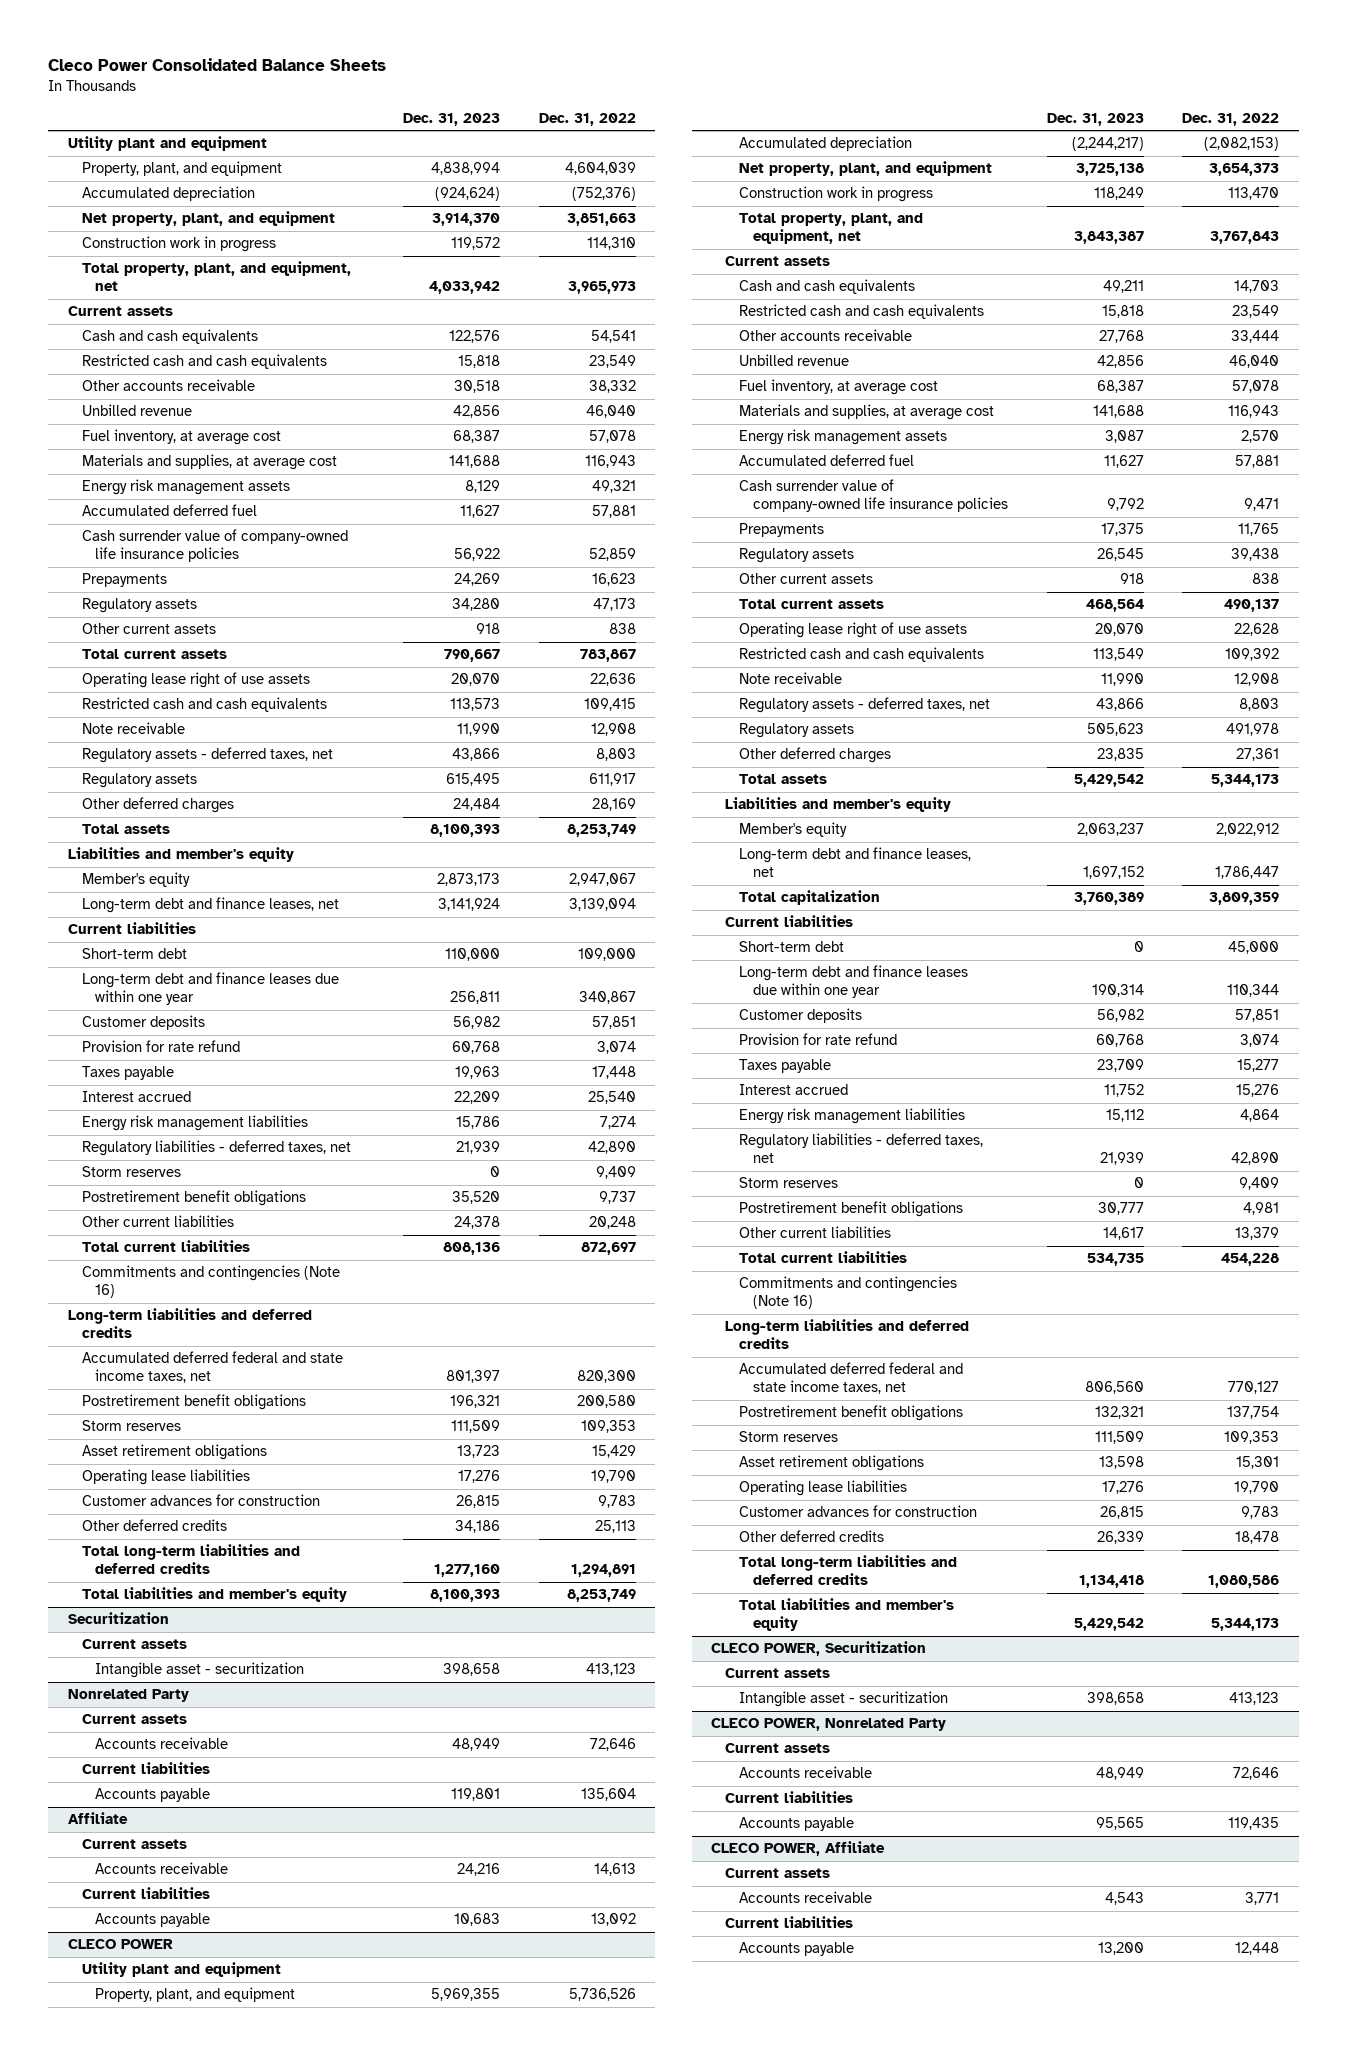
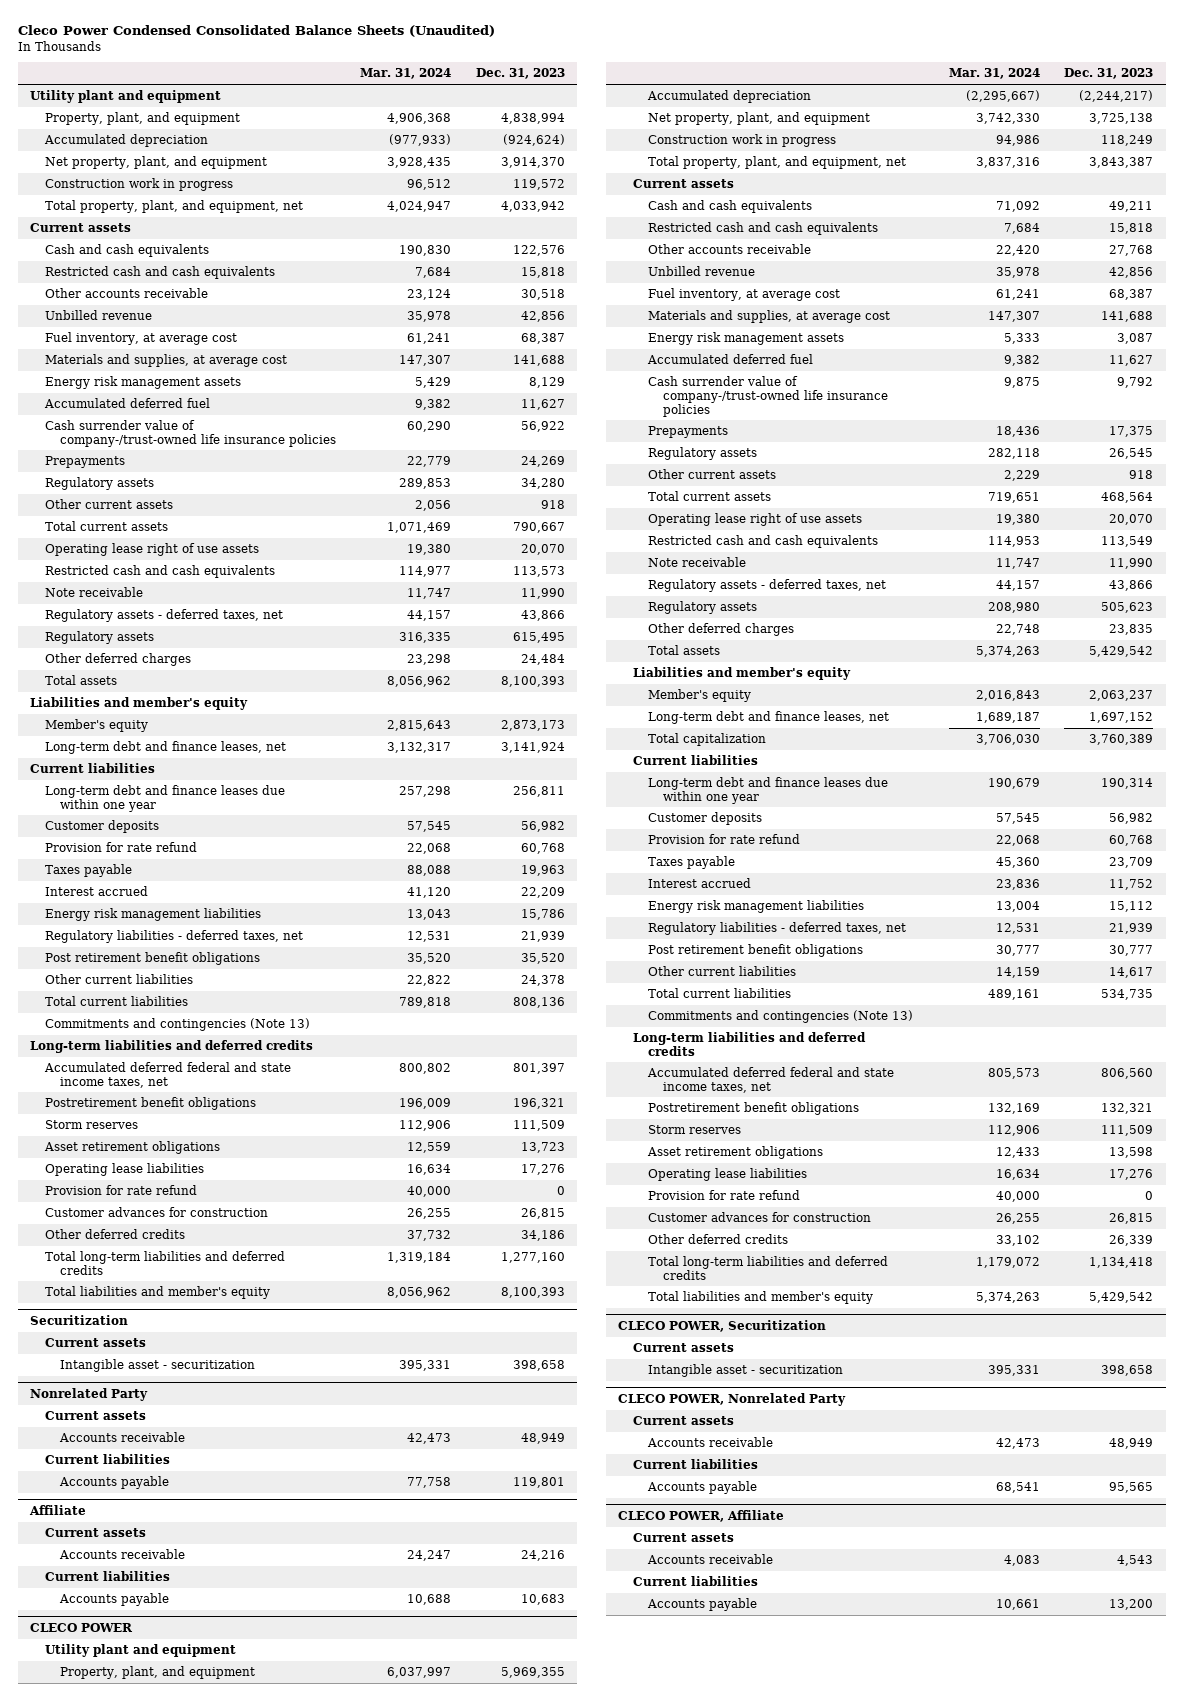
[48,58,387,72] Cleco Power Consolidated Balance Sheets -> [17,25,495,38] Cleco Power Condensed Consolidated Balance Sheets (Unaudited)
[538,112,636,126] Dec. 31, 2022 -> none
none -> [360,68,452,80] Mar. 31, 2024
[81,529,348,563] Cash surrender value of company-owned life insurance policies -> [44,420,336,447] Cash surrender value of company-/trust-owned life insurance policies
[81,948,187,960] Short-term debt -> none
[81,1166,181,1178] Storm reserves -> none
[81,1190,306,1207] Postretirement benefit obligations -> [44,952,260,966] Post retirement benefit obligations
[81,1265,340,1299] Commitments and contingencies (Note 16) -> [44,1018,310,1032] Commitments and contingencies (Note 13)
none -> [44,1185,197,1196] Provision for rate refund
[738,479,1008,513] Cash surrender value of company-owned life insurance policies -> [648,376,889,417] Cash surrender value of company-/trust-owned life insurance policies
[738,941,844,953] Short-term debt -> none
[738,1177,838,1189] Storm reserves -> none
[738,1201,963,1218] Postretirement benefit obligations -> [648,944,864,958] Post retirement benefit obligations
[738,1276,957,1310] Commitments and contingencies (Note 16) -> [648,1010,914,1024] Commitments and contingencies (Note 13)
none -> [648,1190,801,1201] Provision for rate refund

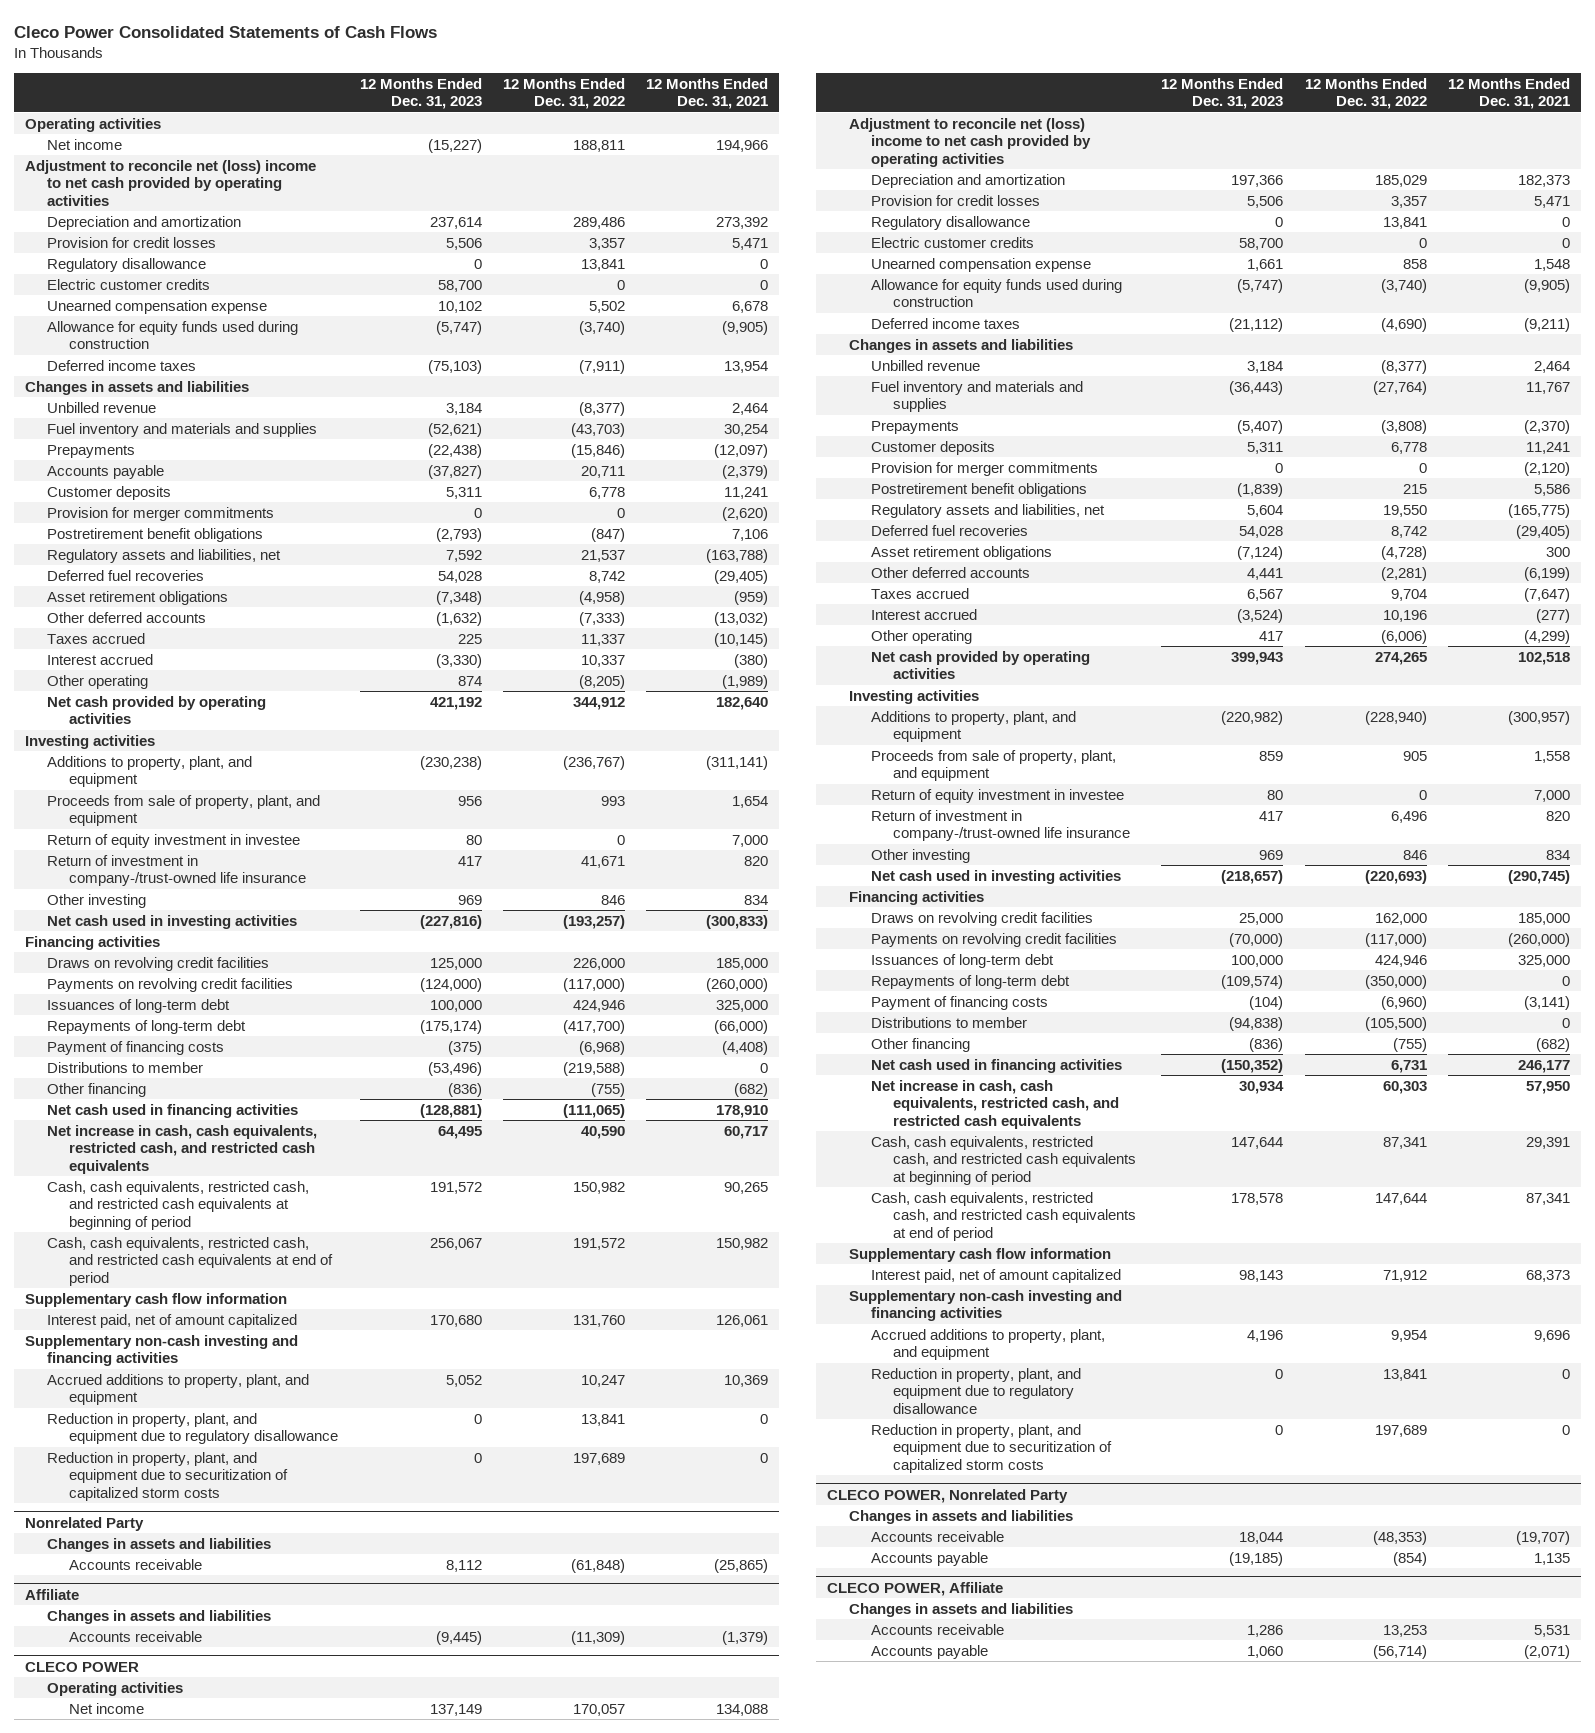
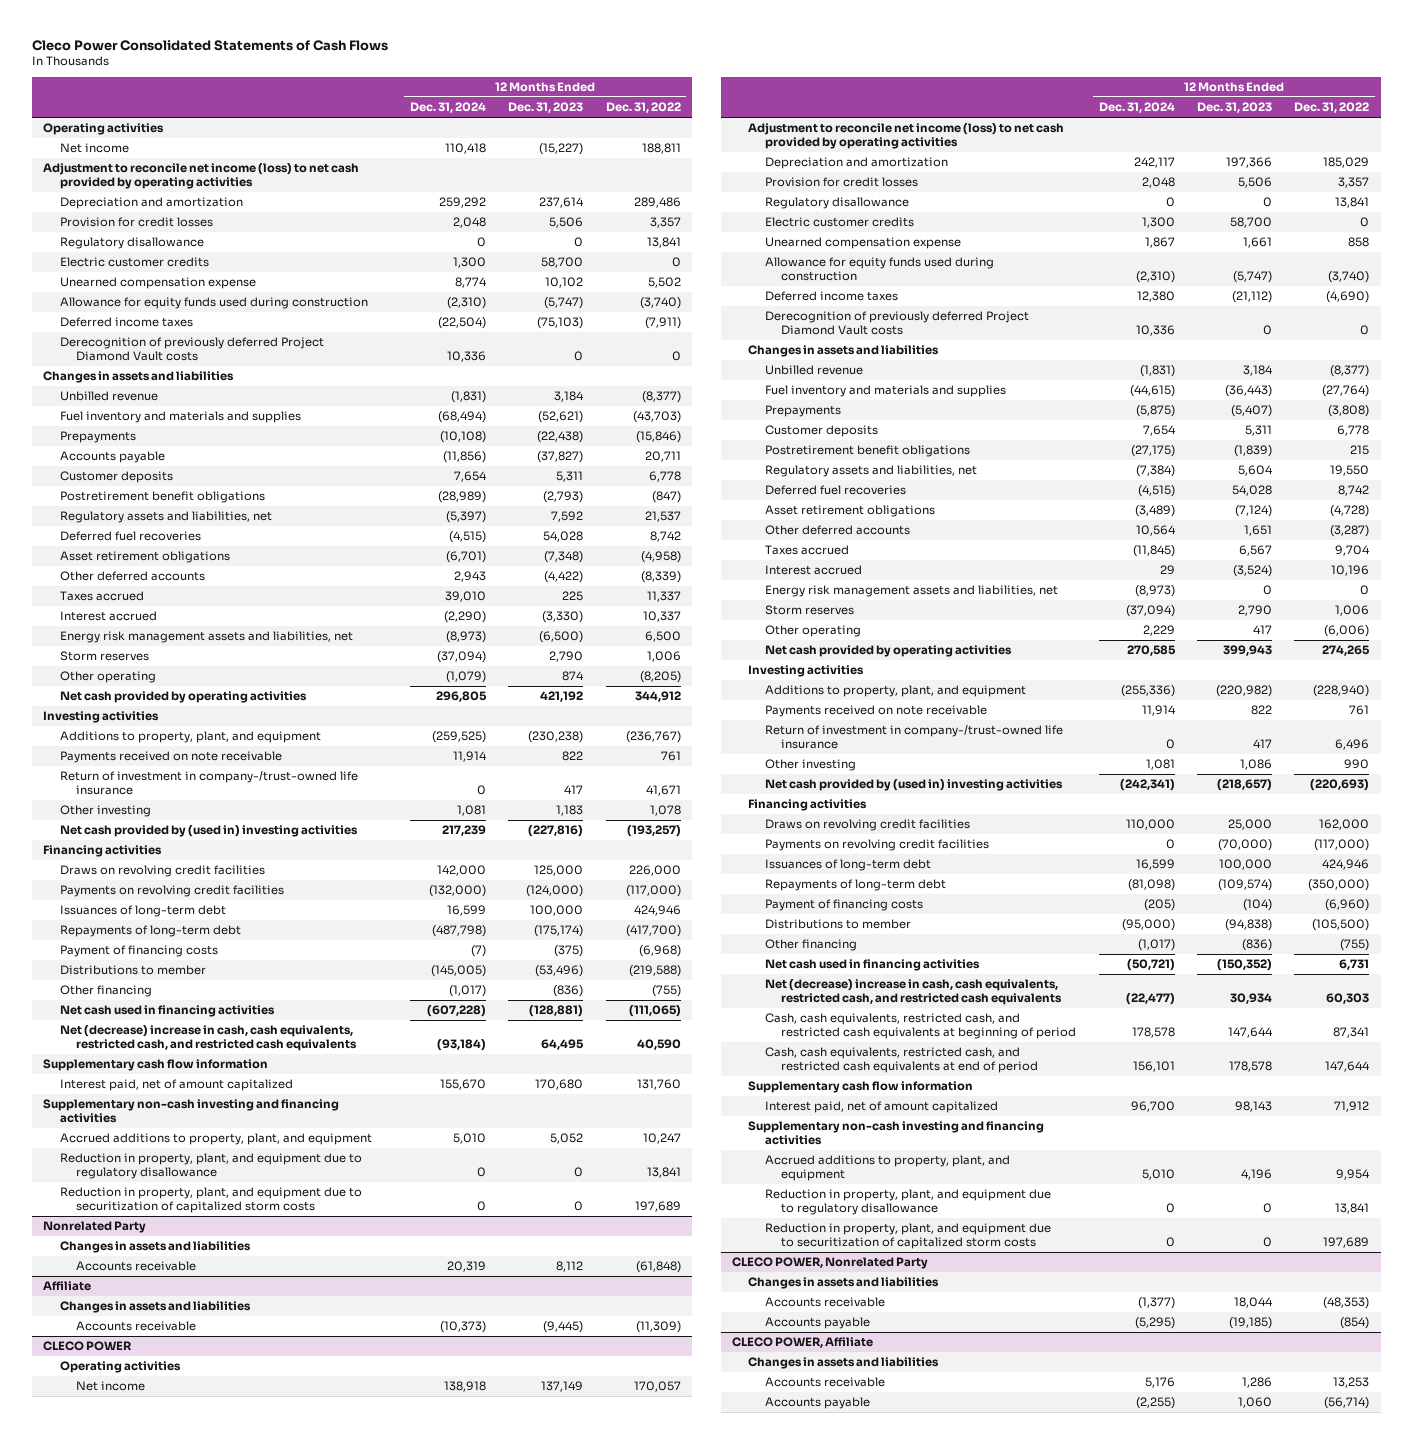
[646,77,769,110] 12 Months Ended Dec. 31, 2021 -> none
none -> [409,102,486,114] Dec. 31, 2024
[25,159,317,206] Adjustment to reconcile net (loss) income to net cash provided by operating activities -> [43,163,360,190] Adjustment to reconcile net income (loss) to net cash provided by operating activities
none -> [59,337,324,362] Derecognition of previously deferred Project Diamond Vault costs
[47,506,275,521] Provision for merger commitments -> none
[435,611,482,626] (1,632) -> [544,571,584,584] (4,422)
[578,611,625,626] (7,333) -> [640,571,681,584] (8,339)
none -> [59,631,353,644] Energy risk management assets and liabilities, net
none -> [59,651,149,662] Storm reserves
[47,794,321,827] Proceeds from sale of property, plant, and equipment -> none
[47,833,301,848] Return of equity investment in investee -> none
none -> [59,751,282,764] Payments received on note receivable
[457,894,482,905] 969 -> [556,805,584,817] 1,183
[600,894,625,905] 846 -> [649,805,681,817] 1,078
[47,914,298,929] Net cash used in investing activities -> [59,825,358,838] Net cash provided by (used in) investing activities
[47,1180,310,1230] Cash, cash equivalents, restricted cash, and restricted cash equivalents at beginning of period -> none
[47,1236,334,1286] Cash, cash equivalents, restricted cash, and restricted cash equivalents at end of period -> none
[47,1124,318,1174] Net increase in cash, cash equivalents, restricted cash, and restricted cash equivalents -> [59,1025,358,1052] Net (decrease) increase in cash, cash equivalents, restricted cash, and restricted cash equivalents
[849,117,1092,167] Adjustment to reconcile net (loss) income to net cash provided by operating activities -> [748,123,1065,150] Adjustment to reconcile net income (loss) to net cash provided by operating activities
none -> [764,311,1029,336] Derecognition of previously deferred Project Diamond Vault costs
[871,461,1099,476] Provision for merger commitments -> none
[1247,567,1284,580] 4,441 -> [1243,525,1272,537] 1,651
[1380,566,1427,581] (2,281) -> [1330,525,1370,538] (3,287)
none -> [764,585,1058,598] Energy risk management assets and liabilities, net
none -> [764,605,854,616] Storm reserves
[871,749,1117,782] Proceeds from sale of property, plant, and equipment -> none
[871,788,1125,803] Return of equity investment in investee -> none
none -> [764,705,987,718] Payments received on note receivable
[1259,849,1284,860] 969 -> [1239,759,1272,771] 1,086
[1402,849,1427,860] 846 -> [1344,759,1370,770] 990
[871,869,1122,884] Net cash used in investing activities -> [764,779,1063,792] Net cash provided by (used in) investing activities
[871,1079,1120,1129] Net increase in cash, cash equivalents, restricted cash, and restricted cash equivalents -> [764,979,1063,1006] Net (decrease) increase in cash, cash equivalents, restricted cash, and restricted cash equivalents

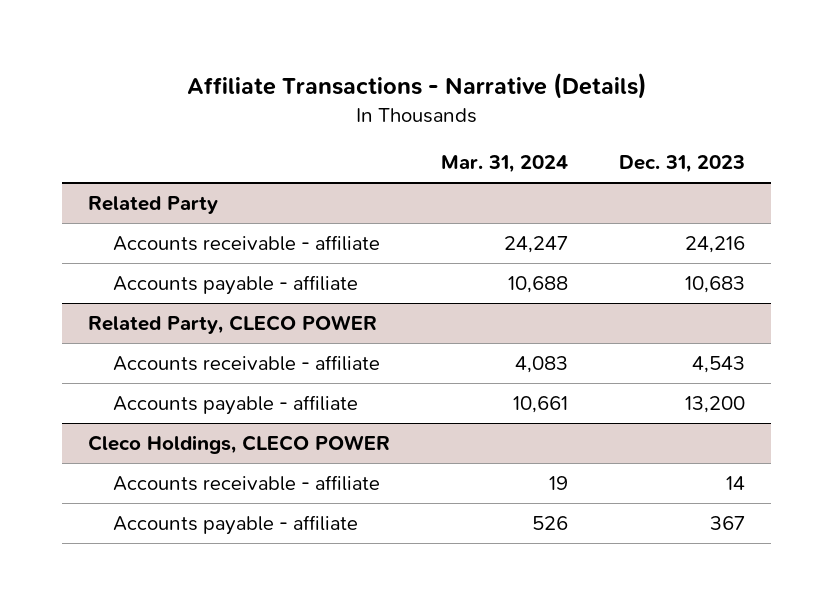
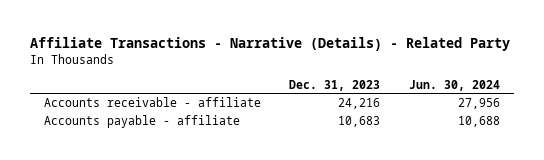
[186,73,647,100] Affiliate Transactions - Narrative (Details) -> [29,36,510,51] Affiliate Transactions - Narrative (Details) - Related Party
[441,155,569,174] Mar. 31, 2024 -> none
none -> [408,79,500,91] Jun. 30, 2024
[87,195,218,214] Related Party -> none
[87,314,377,334] Related Party, CLECO POWER -> none
[112,354,380,371] Accounts receivable - affiliate -> none
[112,394,358,415] Accounts payable - affiliate -> none
[87,434,390,454] Cleco Holdings, CLECO POWER -> none
[112,474,380,491] Accounts receivable - affiliate -> none
[112,514,358,535] Accounts payable - affiliate -> none

